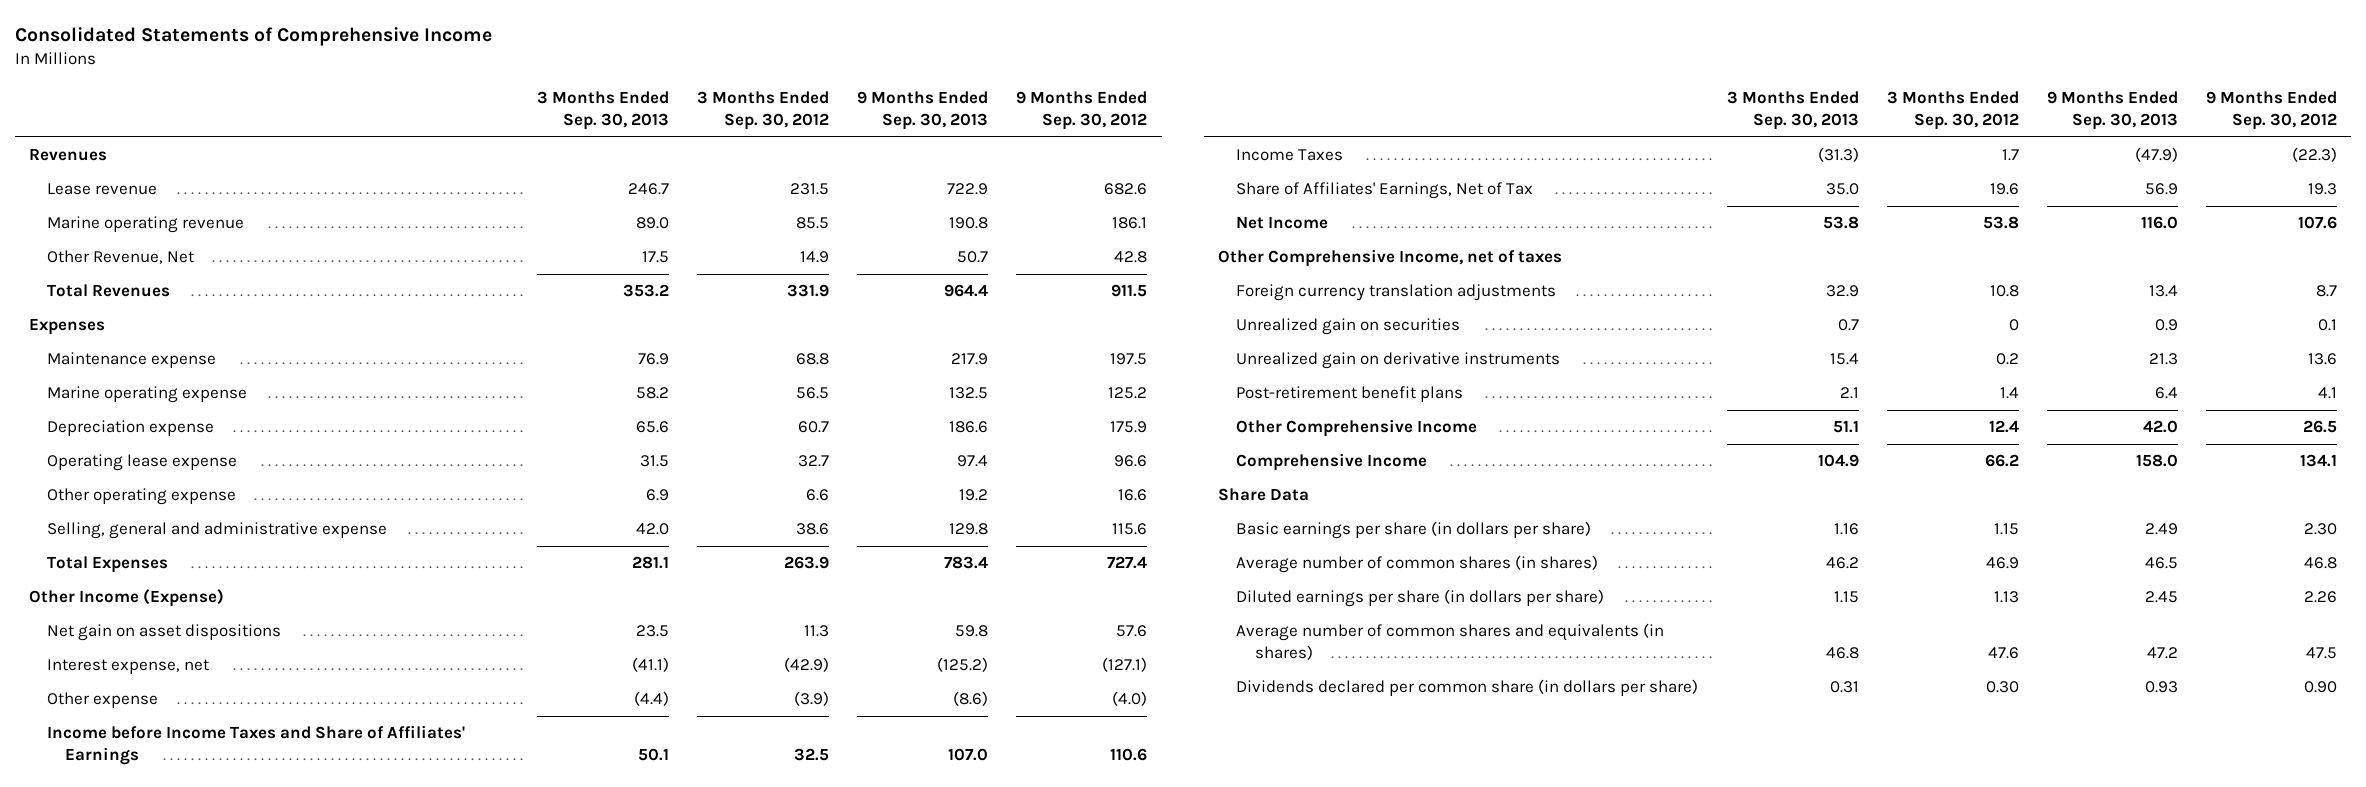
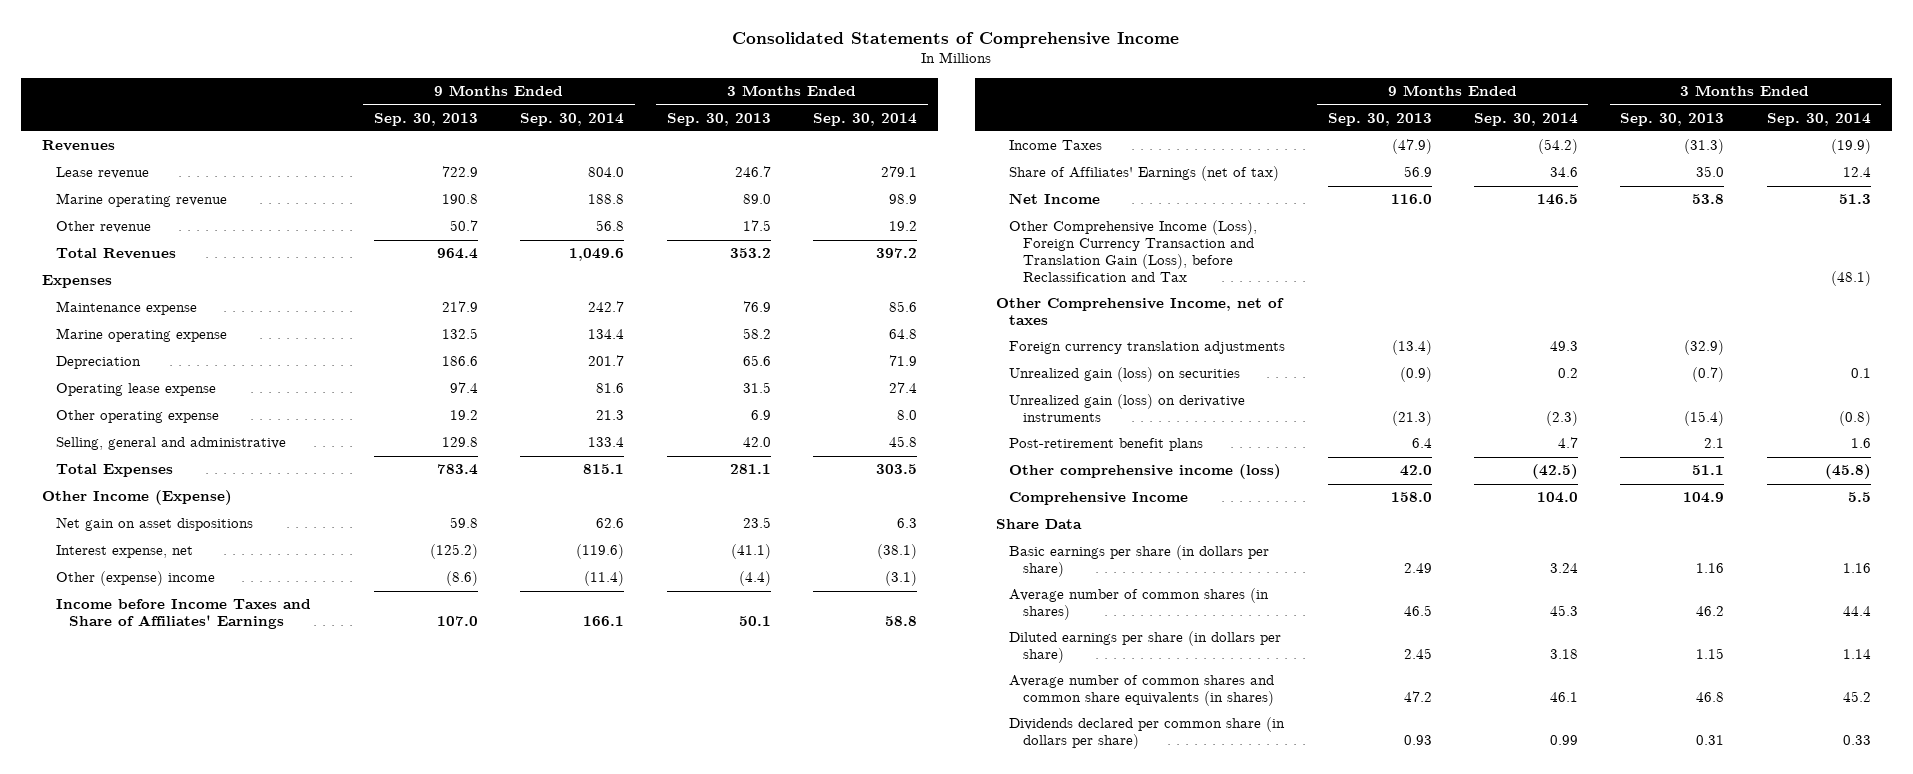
[697,91,830,130] 3 Months Ended Sep. 30, 2012 -> none
[1016,91,1148,130] 9 Months Ended Sep. 30, 2012 -> none
none -> [520,112,625,126] Sep. 30, 2014
none -> [813,112,918,126] Sep. 30, 2014
[46,250,194,265] Other Revenue, Net -> [55,221,151,234] Other revenue
[46,420,214,437] Depreciation expense -> [55,356,141,370] Depreciation
[46,522,387,540] Selling, general and administrative expense -> [55,437,286,451] Selling, general and administrative
[46,692,158,709] Other expense -> [55,571,215,587] Other (expense) income
[1236,182,1534,200] Share of Affiliates' Earnings, Net of Tax -> [1009,166,1280,182] Share of Affiliates' Earnings (net of tax)
none -> [1009,220,1258,282] Other Comprehensive Income (Loss), Foreign Currency Transaction and Translation Gain (Loss), before Reclassification and Tax
[1825,285,1859,298] 32.9 -> [1684,340,1725,356] (32.9)
[2148,285,2178,298] 13.4 -> [1391,340,1432,356] (13.4)
[1236,318,1461,336] Unrealized gain on securities -> [1009,367,1241,383] Unrealized gain (loss) on securities
[1837,319,1859,332] 0.7 -> [1692,367,1725,383] (0.7)
[2154,319,2178,332] 0.9 -> [1399,367,1432,383] (0.9)
[1236,352,1561,370] Unrealized gain on derivative instruments -> [1009,394,1246,423] Unrealized gain (loss) on derivative instruments
[1829,353,1859,366] 15.4 -> [1684,411,1725,427] (15.4)
[2148,353,2178,366] 21.3 -> [1391,411,1432,427] (21.3)
[1236,419,1478,438] Other Comprehensive Income -> [1009,464,1282,480] Other comprehensive income (loss)
[1236,623,1665,661] Average number of common shares and equivalents (in shares) -> [1009,675,1275,707] Average number of common shares and common share equivalents (in shares)

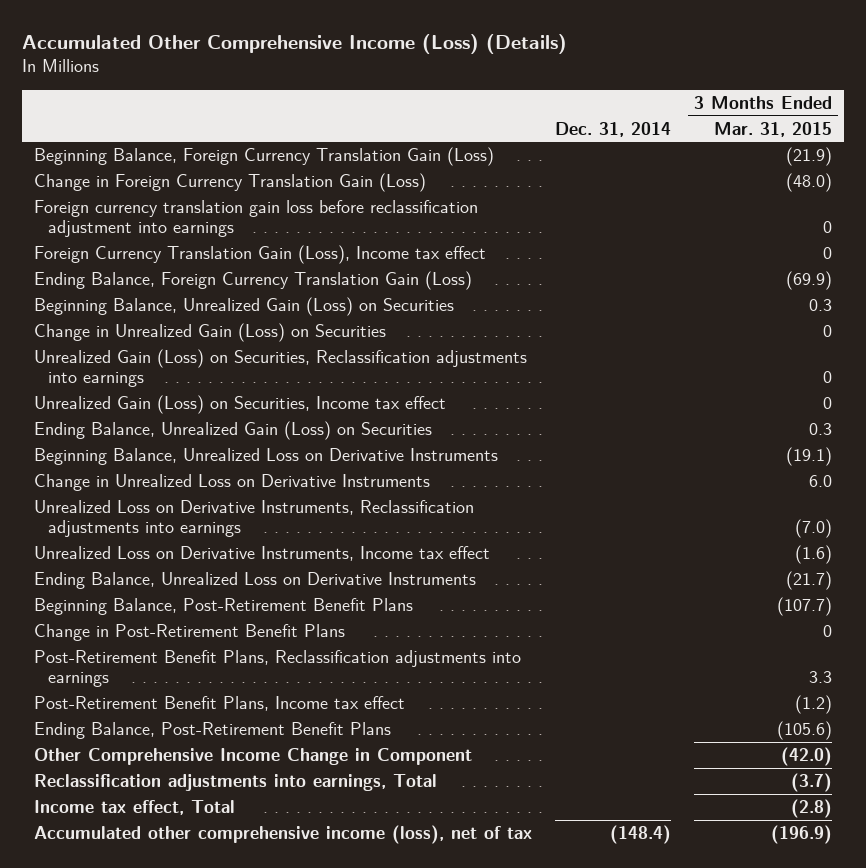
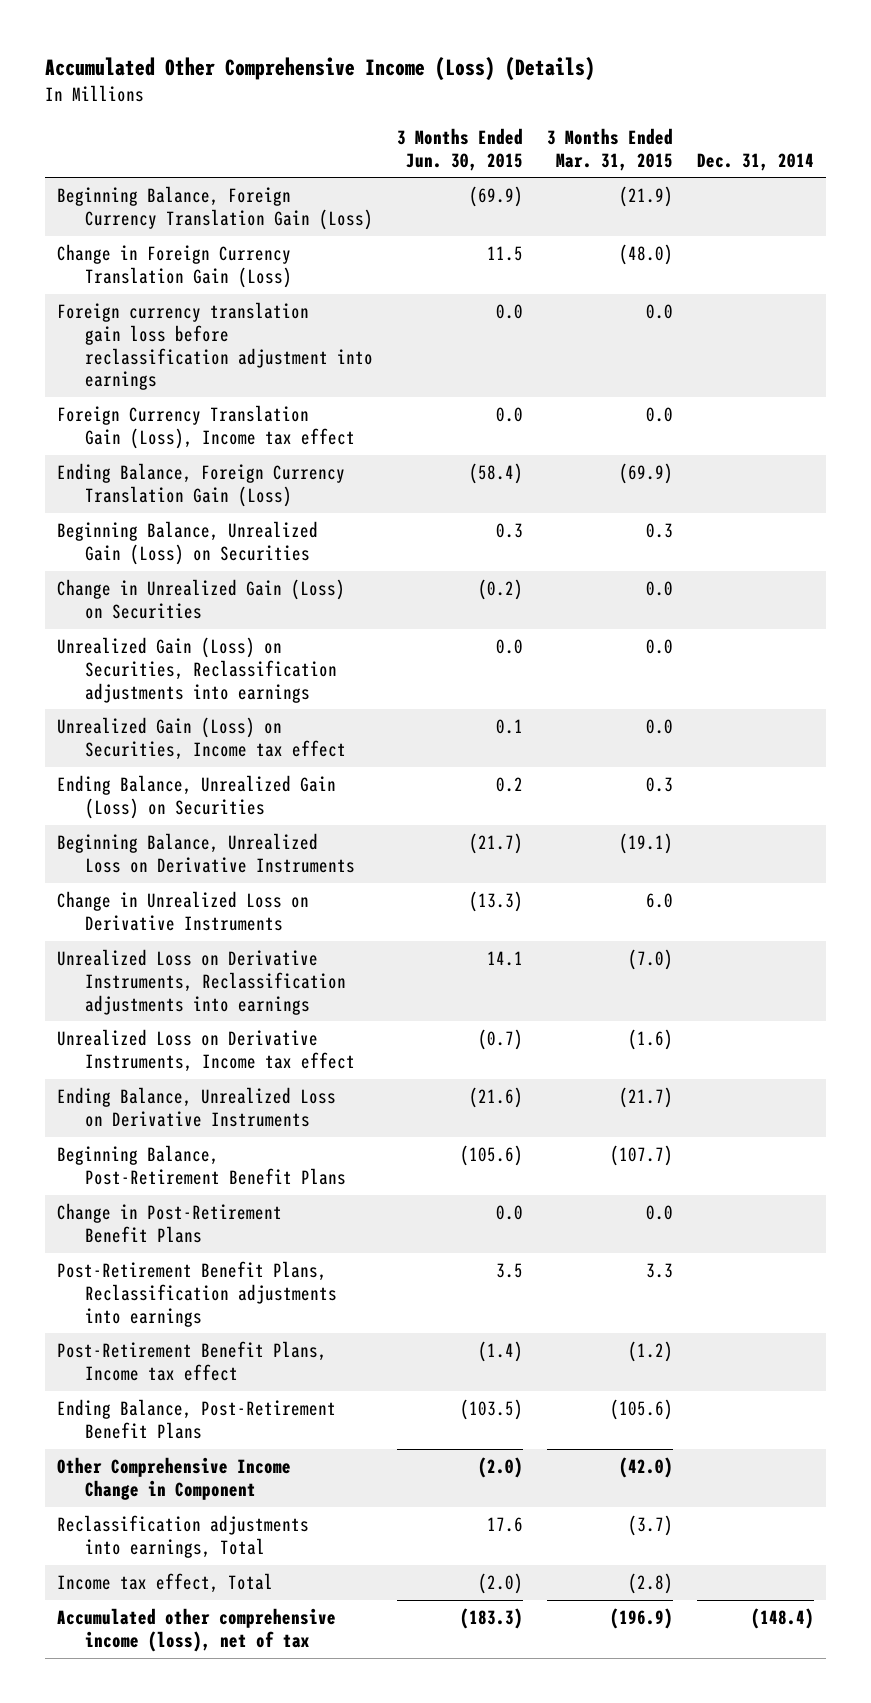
none -> [397,127,524,171] 3 Months Ended Jun. 30, 2015
[823,221,833,234] 0 -> [646,304,674,320] 0.0
[823,247,833,260] 0 -> [646,407,674,423] 0.0
[823,325,833,338] 0 -> [646,581,674,597] 0.0
[823,371,833,384] 0 -> [646,639,674,655] 0.0
[823,397,833,410] 0 -> [646,719,674,735] 0.0
[823,625,833,638] 0 -> [646,1205,674,1221] 0.0

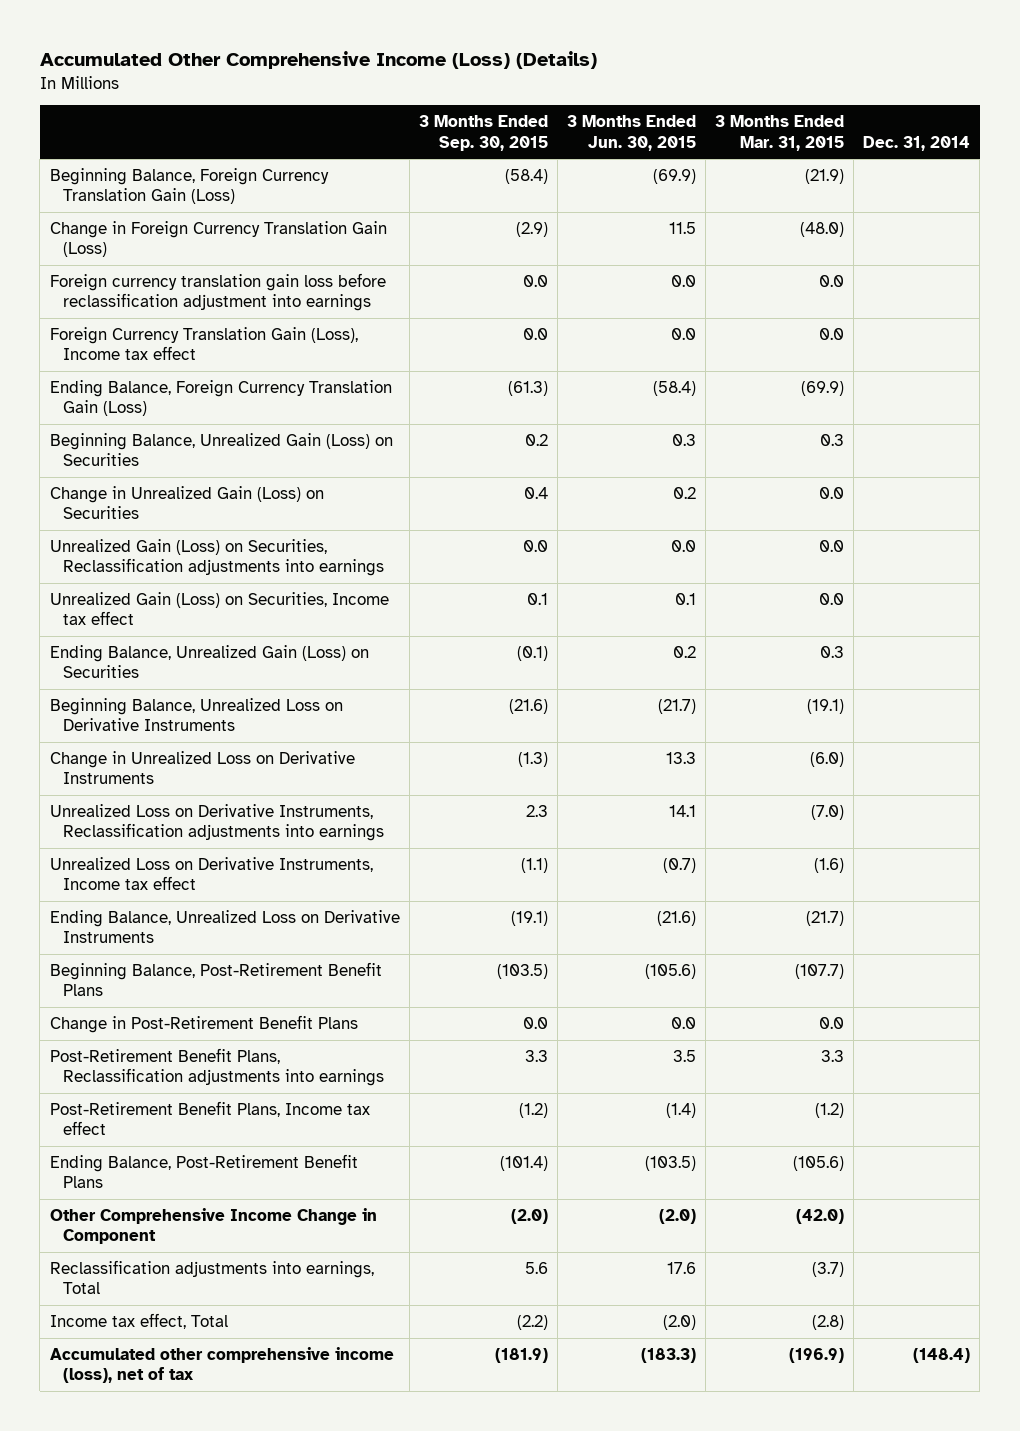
none -> [418,115,548,151] 3 Months Ended Sep. 30, 2015
[478,579,524,601] (0.2) -> [672,487,696,500] 0.2
[469,891,524,913] (13.3) -> [665,752,696,765] 13.3
[646,893,674,909] 6.0 -> [810,752,845,768] (6.0)

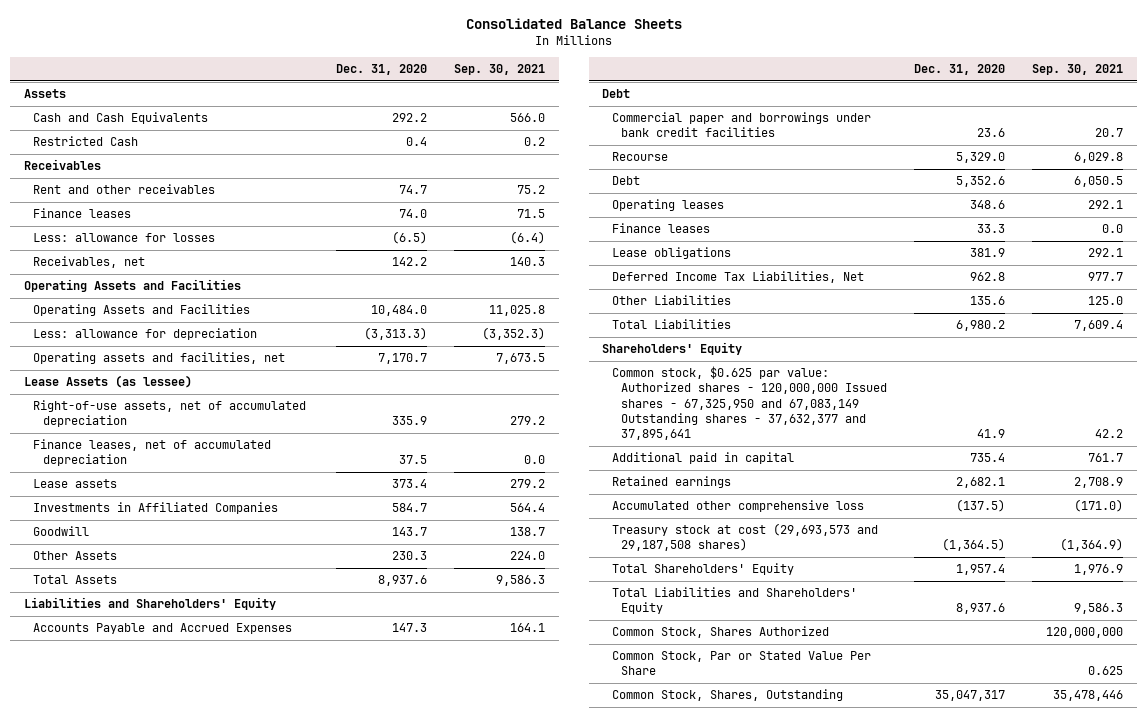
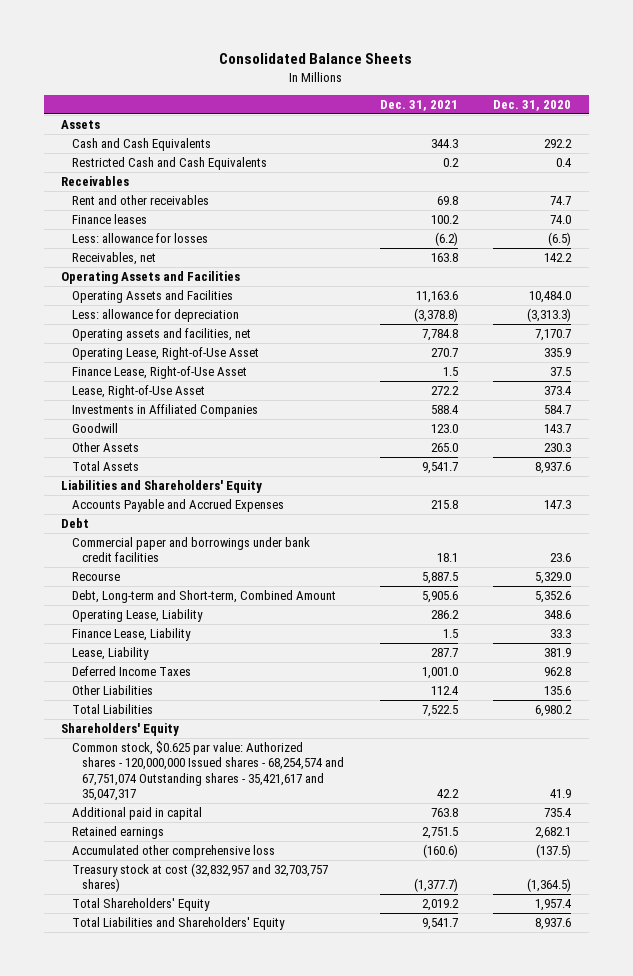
[454,63,546,75] Sep. 30, 2021 -> none
none -> [379,99,458,111] Dec. 31, 2021
[33,136,139,147] Restricted Cash -> [71,157,267,171] Restricted Cash and Cash Equivalents
[24,375,193,389] Lease Assets (as lessee) -> none
[33,400,307,428] Right-of-use assets, net of accumulated depreciation -> [71,347,259,361] Operating Lease, Right-of-Use Asset
[33,439,272,467] Finance leases, net of accumulated depreciation -> [71,366,247,380] Finance Lease, Right-of-Use Asset
[33,479,118,489] Lease assets -> [71,385,205,399] Lease, Right-of-Use Asset
[611,176,640,186] Debt -> [71,590,336,604] Debt, Long-term and Short-term, Combined Amount
[611,199,724,212] Operating leases -> [71,609,203,623] Operating Lease, Liability
[611,223,710,234] Finance leases -> [71,628,191,642] Finance Lease, Liability
[611,247,731,260] Lease obligations -> [71,647,149,661] Lease, Liability
[611,271,864,284] Deferred Income Tax Liabilities, Net -> [71,666,191,677] Deferred Income Taxes
[611,366,887,440] Common stock, $0.625 par value: Authorized shares - 120,000,000 Issued shares - 67,325,950 and 67,083,149 Outstanding shares - 37,632,377 and 37,895,641 -> [71,741,345,802] Common stock, $0.625 par value: Authorized shares - 120,000,000 Issued shares - 68,254,574 and 67,751,074 Outstanding shares - 35,421,617 and 35,047,317
[611,523,878,552] Treasury stock at cost (29,693,573 and 29,187,508 shares) -> [71,863,328,893] Treasury stock at cost (32,832,957 and 32,703,757 shares)
[611,626,829,639] Common Stock, Shares Authorized -> none
[611,651,871,676] Common Stock, Par or Stated Value Per Share -> none
[611,689,843,702] Common Stock, Shares, Outstanding -> none

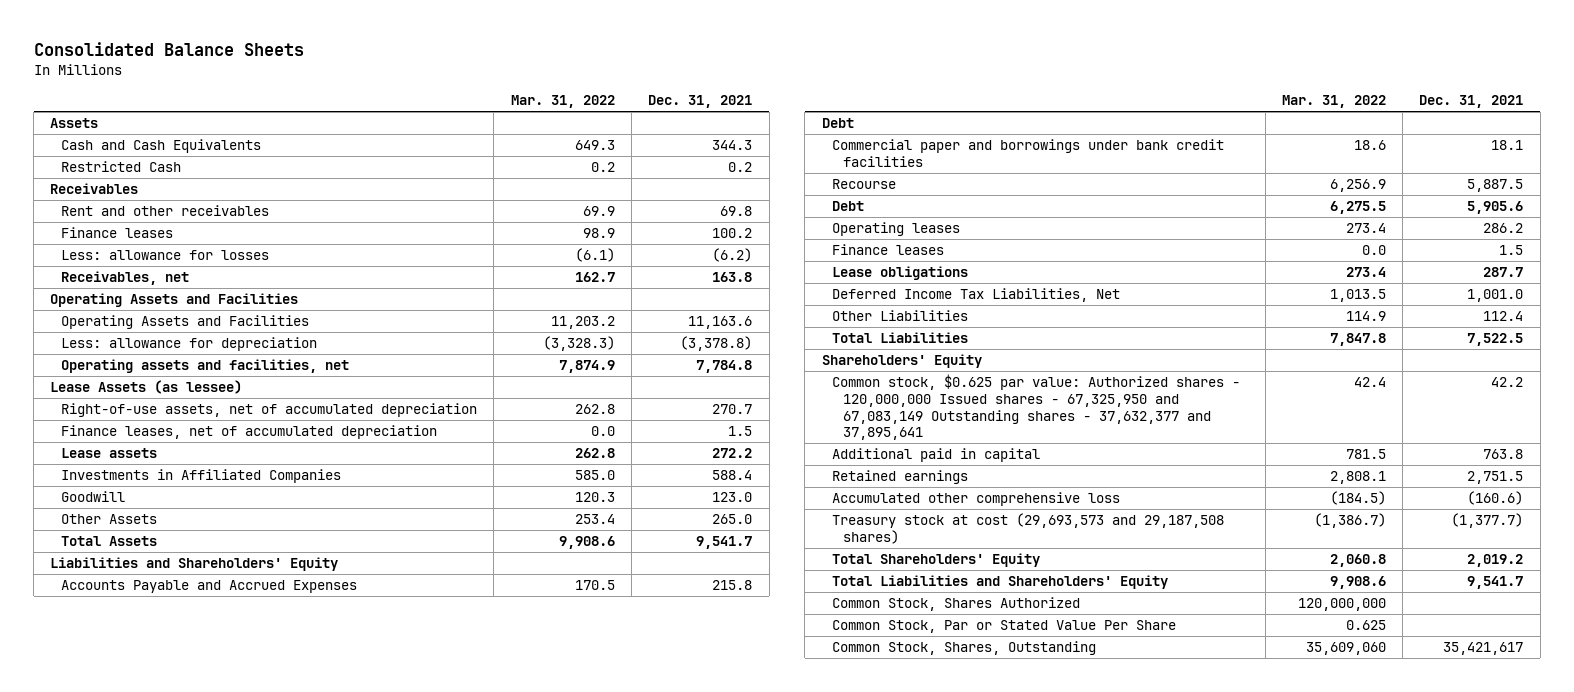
[493,99,572,111] Dec. 31, 2020 -> none
none -> [510,95,615,109] Mar. 31, 2022
[71,157,267,171] Restricted Cash and Cash Equivalents -> [61,161,182,173] Restricted Cash
none -> [50,380,243,395] Lease Assets (as lessee)
[71,347,259,361] Operating Lease, Right-of-Use Asset -> [61,403,478,418] Right-of-use assets, net of accumulated depreciation
[71,366,247,380] Finance Lease, Right-of-Use Asset -> [61,425,438,440] Finance leases, net of accumulated depreciation
[71,385,205,399] Lease, Right-of-Use Asset -> [61,448,158,459] Lease assets
[71,590,336,604] Debt, Long-term and Short-term, Combined Amount -> [832,201,865,212] Debt
[71,609,203,623] Operating Lease, Liability -> [832,222,961,237] Operating leases
[71,628,191,642] Finance Lease, Liability -> [832,244,945,256] Finance leases
[71,647,149,661] Lease, Liability -> [832,266,969,281] Lease obligations
[71,666,191,677] Deferred Income Taxes -> [832,288,1121,303] Deferred Income Tax Liabilities, Net
[71,741,345,802] Common stock, $0.625 par value: Authorized shares - 120,000,000 Issued shares - 68,254,574 and 67,751,074 Outstanding shares - 35,421,617 and 35,047,317 -> [832,374,1241,441] Common stock, $0.625 par value: Authorized shares - 120,000,000 Issued shares - 67,325,950 and 67,083,149 Outstanding shares - 37,632,377 and 37,895,641
[71,863,328,893] Treasury stock at cost (32,832,957 and 32,703,757 shares) -> [832,513,1225,544] Treasury stock at cost (29,693,573 and 29,187,508 shares)
none -> [832,597,1081,612] Common Stock, Shares Authorized
none -> [832,620,1177,634] Common Stock, Par or Stated Value Per Share
none -> [832,641,1097,656] Common Stock, Shares, Outstanding

